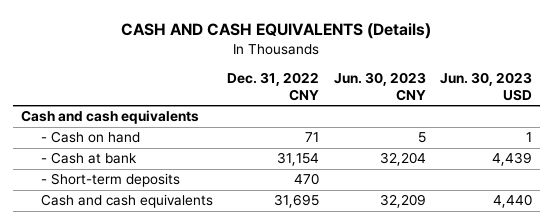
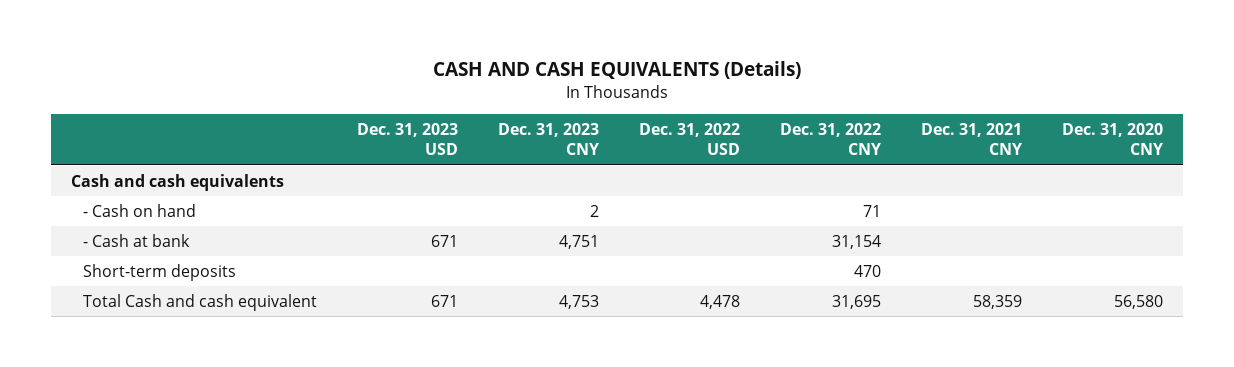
[333,72,426,101] Jun. 30, 2023 CNY -> none
[440,72,533,101] Jun. 30, 2023 USD -> none
none -> [356,123,458,156] Dec. 31, 2023 USD
none -> [497,123,599,156] Dec. 31, 2023 CNY
none -> [638,123,740,156] Dec. 31, 2022 USD
none -> [920,123,1022,156] Dec. 31, 2021 CNY
none -> [1061,123,1163,156] Dec. 31, 2020 CNY
[40,173,180,188] - Short-term deposits -> [83,263,237,281] Short-term deposits
[40,194,213,209] Cash and cash equivalents -> [83,293,318,311] Total Cash and cash equivalent

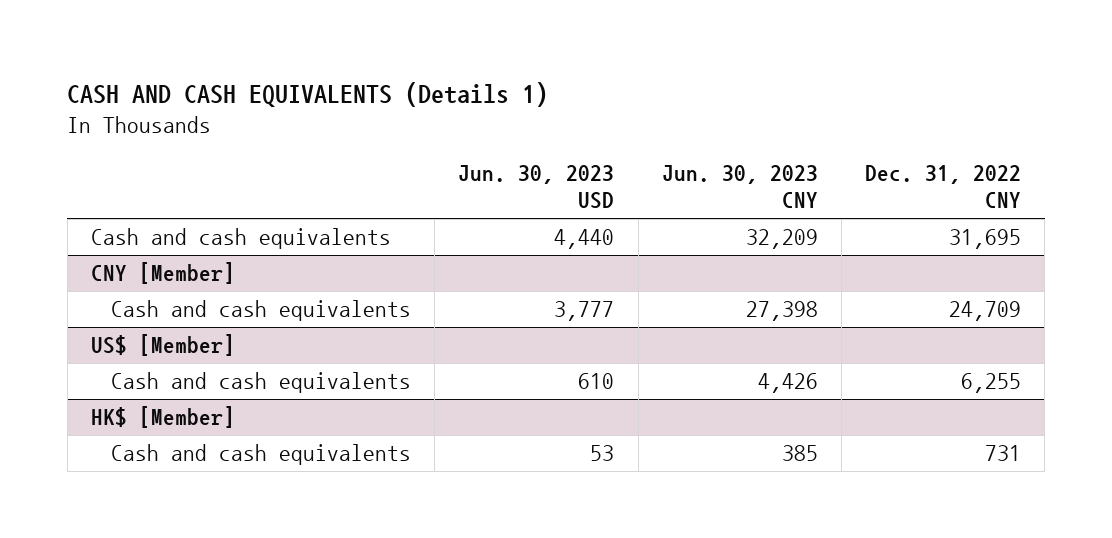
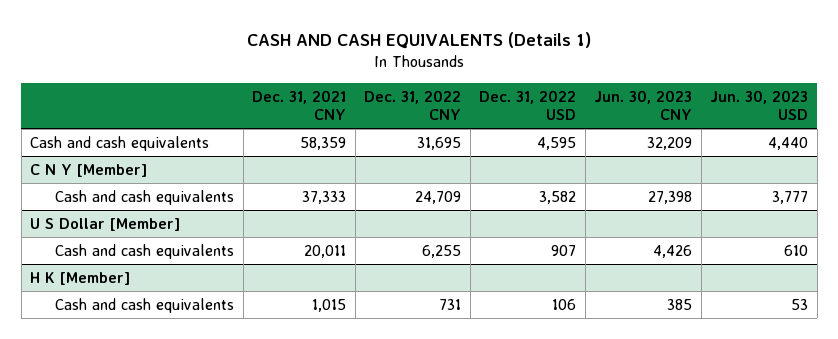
none -> [252,89,347,121] Dec. 31, 2021 CNY
none -> [479,89,577,121] Dec. 31, 2022 USD
[90,262,235,285] CNY [Member] -> [30,163,148,177] C N Y [Member]
[90,334,235,357] US$ [Member] -> [30,217,181,231] U S Dollar [Member]
[90,406,235,429] HK$ [Member] -> [30,271,131,285] H K [Member]

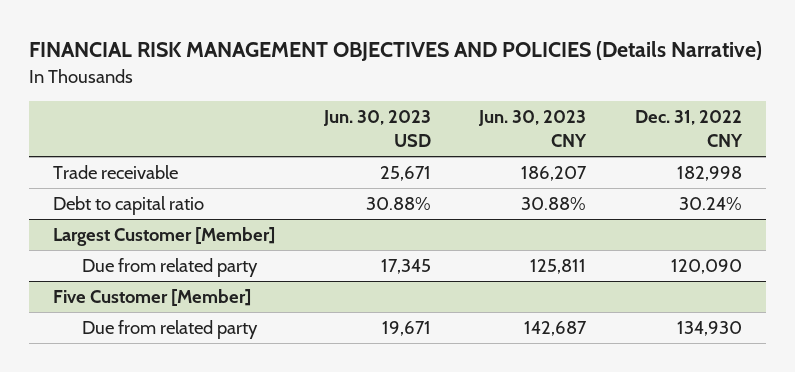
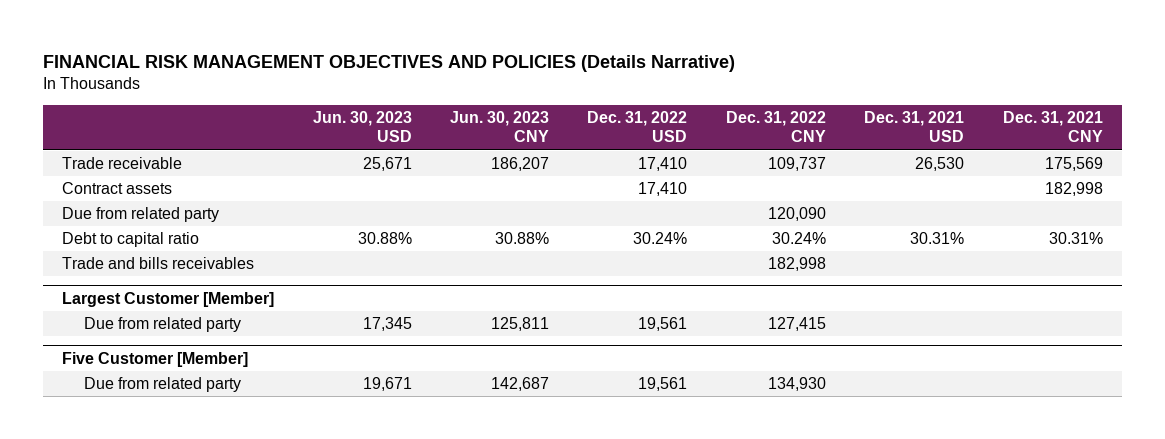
none -> [587,110,688,143] Dec. 31, 2022 USD
none -> [864,110,965,143] Dec. 31, 2021 USD
none -> [1002,110,1103,143] Dec. 31, 2021 CNY
[676,166,742,182] 182,998 -> [767,157,826,172] 109,737
none -> [62,182,173,195] Contract assets
none -> [62,207,220,223] Due from related party
none -> [62,257,255,270] Trade and bills receivables
[670,259,742,275] 120,090 -> [767,317,826,332] 127,415

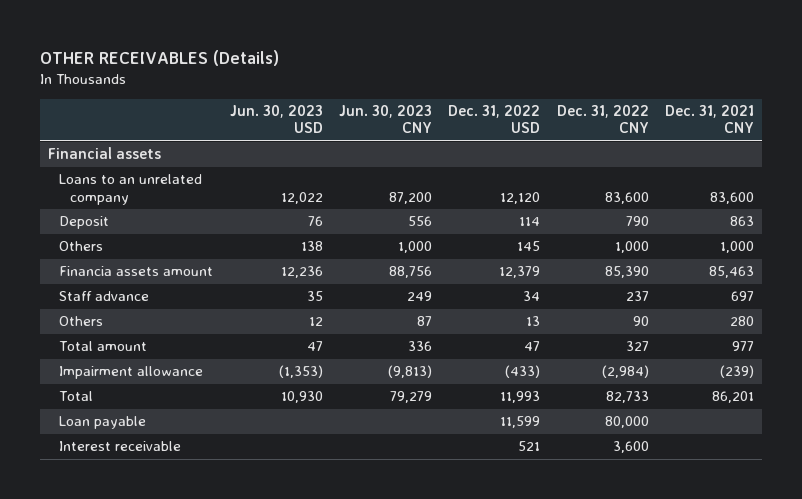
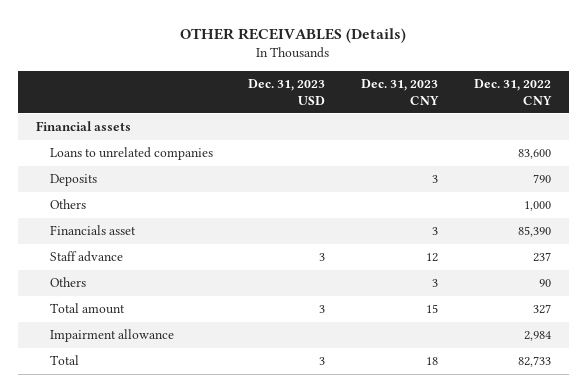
[229,105,323,134] Jun. 30, 2023 USD -> none
[338,105,432,134] Jun. 30, 2023 CNY -> none
[448,105,541,134] Dec. 31, 2022 USD -> none
[664,105,754,134] Dec. 31, 2021 CNY -> none
none -> [248,79,326,105] Dec. 31, 2023 USD
none -> [361,79,440,105] Dec. 31, 2023 CNY
[59,174,203,205] Loans to an unrelated company -> [49,147,213,161] Loans to unrelated companies
[59,216,110,230] Deposit -> [49,174,97,187] Deposits
[59,266,214,277] Financia assets amount -> [49,225,136,236] Financials asset
[601,365,649,379] (2,984) -> [523,331,551,342] 2,984
[59,416,147,430] Loan payable -> none
[59,441,182,452] Interest receivable -> none

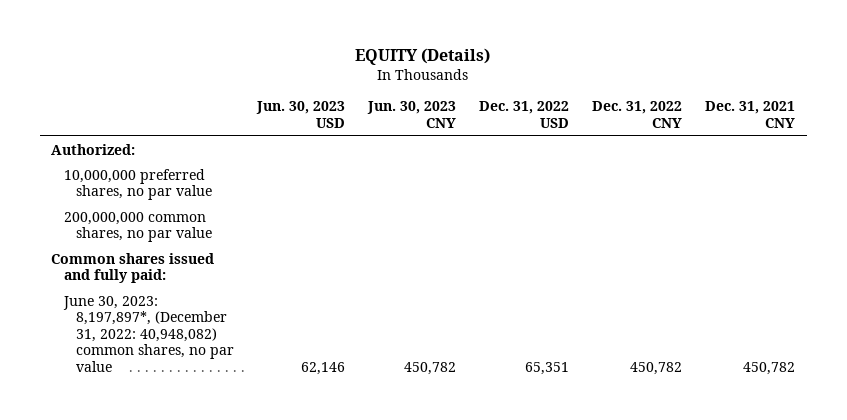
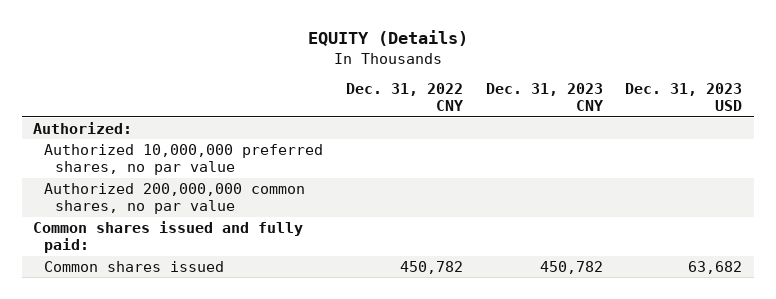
[255,101,345,128] Jun. 30, 2023 USD -> none
[366,101,456,128] Jun. 30, 2023 CNY -> none
[479,101,570,128] Dec. 31, 2022 USD -> none
[705,101,796,128] Dec. 31, 2021 CNY -> none
none -> [485,82,603,112] Dec. 31, 2023 CNY
none -> [625,82,743,112] Dec. 31, 2023 USD
[63,168,212,201] 10,000,000 preferred shares, no par value -> [44,143,324,176] Authorized 10,000,000 preferred shares, no par value
[63,211,212,243] 200,000,000 common shares, no par value -> [44,182,306,215] Authorized 200,000,000 common shares, no par value
[62,295,234,373] June 30, 2023: 8,197,897*, (December 31, 2022: 40,948,082) common shares, no par value -> [44,260,225,272] Common shares issued

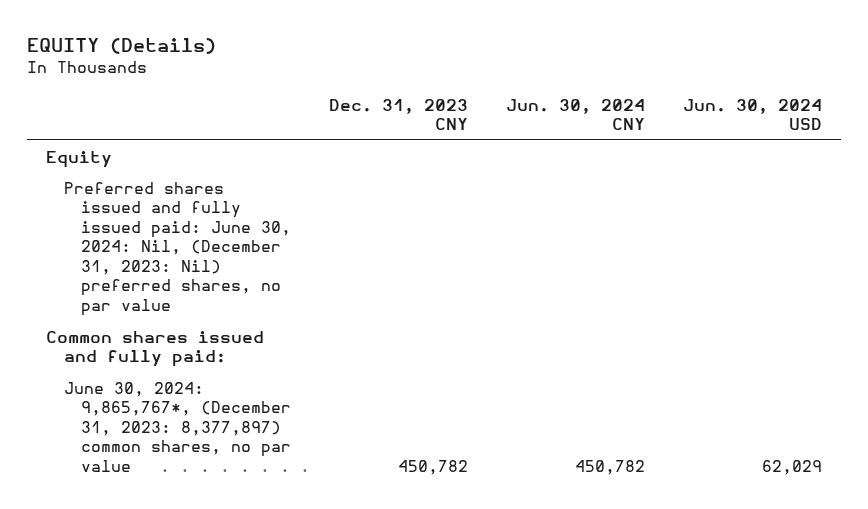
[345,82,463,112] Dec. 31, 2022 CNY -> none
[625,82,743,112] Dec. 31, 2023 USD -> none
none -> [505,98,645,131] Jun. 30, 2024 CNY
none -> [682,98,822,131] Jun. 30, 2024 USD
[33,121,133,134] Authorized: -> none
[44,143,324,176] Authorized 10,000,000 preferred shares, no par value -> none
none -> [46,150,113,168] Equity
[44,182,306,215] Authorized 200,000,000 common shares, no par value -> [63,181,291,317] Preferred shares issued and fully issued paid: June 30, 2024: Nil, (December 31, 2023: Nil) preferred shares, no par value
[44,260,225,272] Common shares issued -> [63,381,291,472] June 30, 2024: 9,865,767*, (December 31, 2023: 8,377,897) common shares, no par value

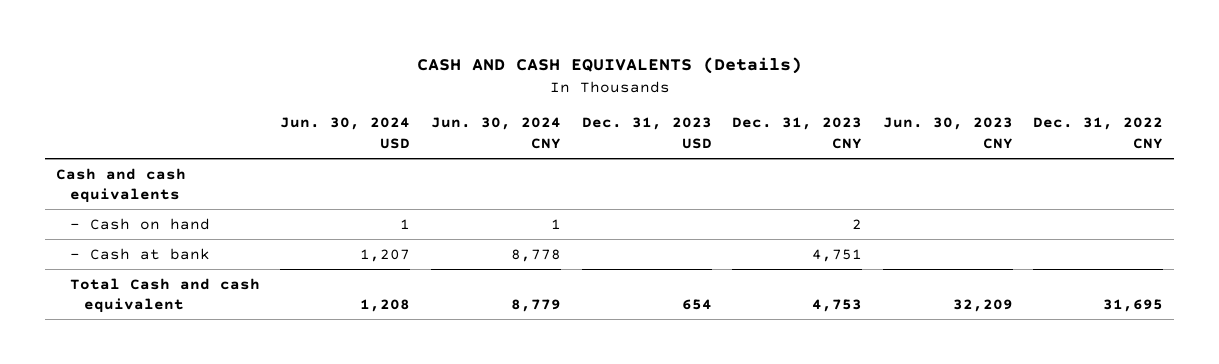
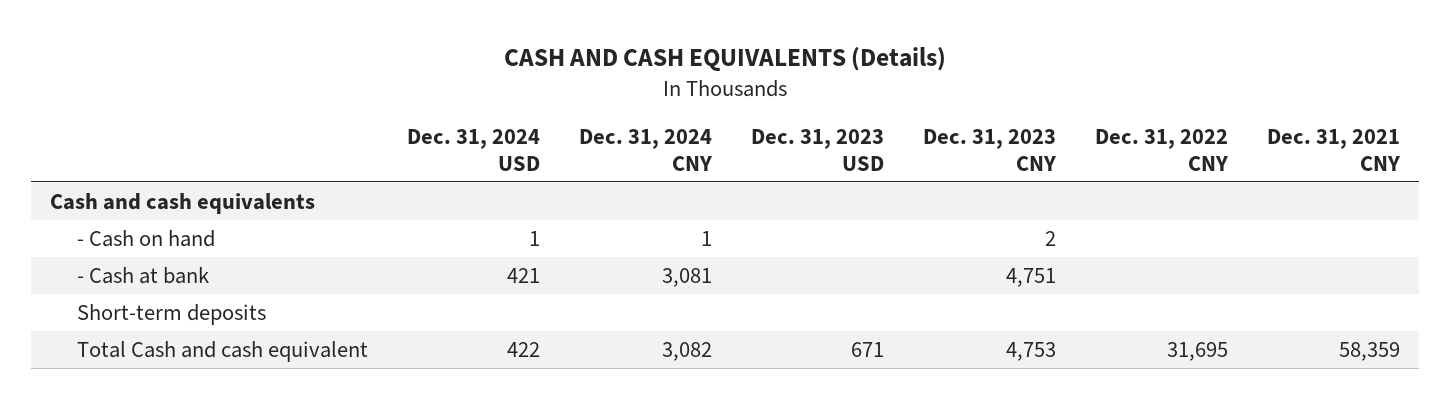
[280,117,411,150] Jun. 30, 2024 USD -> none
[431,117,562,150] Jun. 30, 2024 CNY -> none
[882,117,1013,150] Jun. 30, 2023 CNY -> none
none -> [406,128,540,171] Dec. 31, 2024 USD
none -> [578,128,712,171] Dec. 31, 2024 CNY
none -> [1266,128,1400,171] Dec. 31, 2021 CNY
none -> [76,303,266,325] Short-term deposits
[681,299,712,311] 654 -> [850,341,884,357] 671

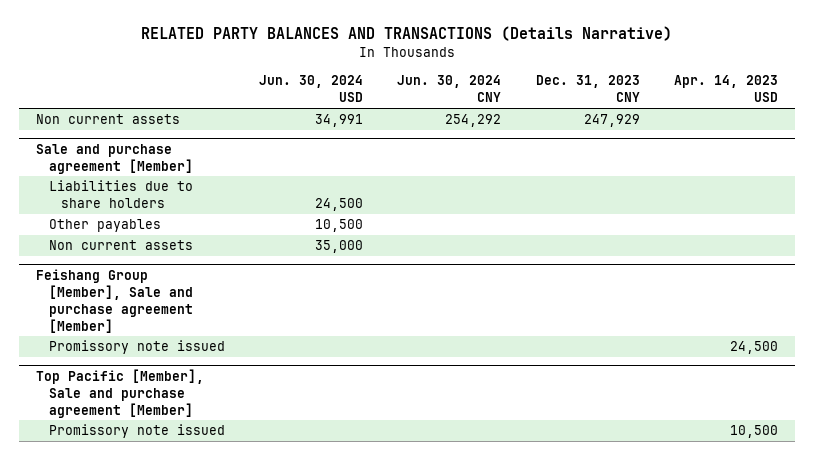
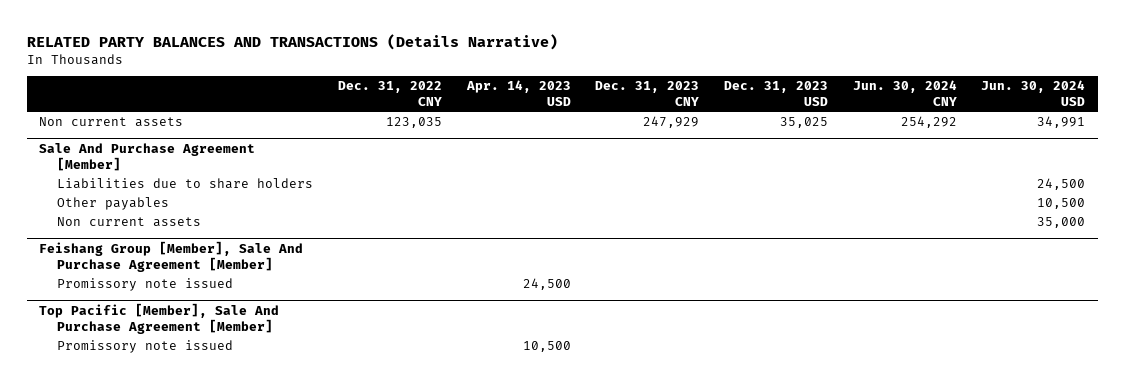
none -> [338,81,443,107] Dec. 31, 2022 CNY
none -> [723,81,828,107] Dec. 31, 2023 USD
[35,143,193,174] Sale and purchase agreement [Member] -> [39,142,256,171] Sale And Purchase Agreement [Member]
[35,268,193,333] Feishang Group [Member], Sale and purchase agreement [Member] -> [39,240,304,272] Feishang Group [Member], Sale And Purchase Agreement [Member]
[35,368,204,418] Top Pacific [Member], Sale and purchase agreement [Member] -> [39,302,280,334] Top Pacific [Member], Sale And Purchase Agreement [Member]

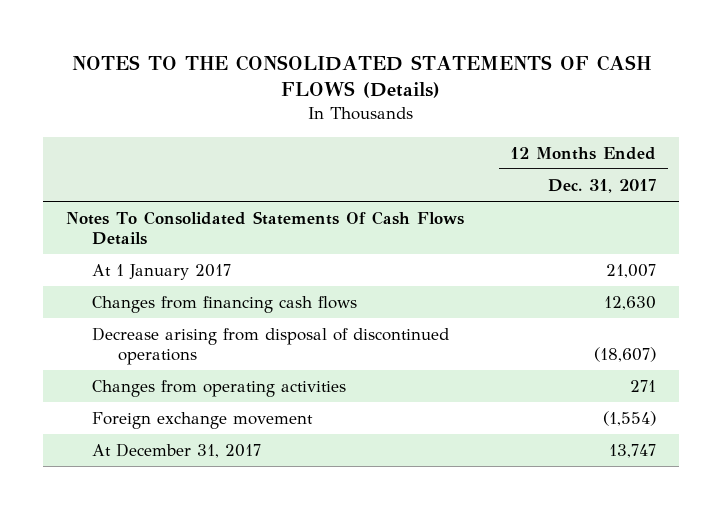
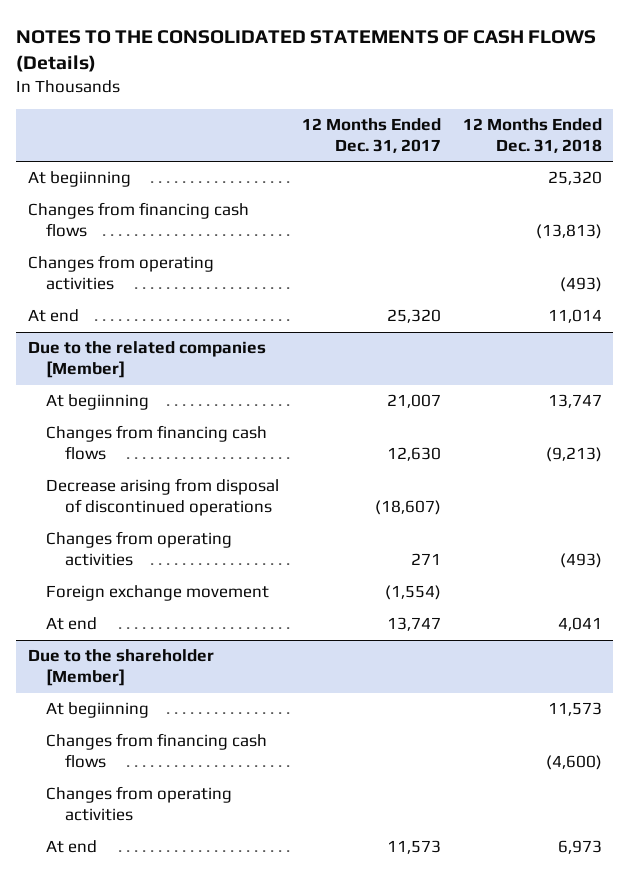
none -> [463,118,603,154] 12 Months Ended Dec. 31, 2018
[66,211,465,245] Notes To Consolidated Statements Of Cash Flows Details -> none
none -> [27,171,131,188] At begiinning
none -> [27,202,249,238] Changes from financing cash flows
none -> [27,255,214,291] Changes from operating activities
none -> [27,309,79,323] At end
none -> [27,341,266,379] Due to the related companies [Member]
[91,264,231,281] At 1 January 2017 -> [46,394,150,411] At begiinning
[91,443,261,459] At December 31, 2017 -> [46,617,98,631] At end
none -> [27,649,214,687] Due to the shareholder [Member]
none -> [46,702,150,719] At begiinning
none -> [46,733,268,769] Changes from financing cash flows
none -> [46,786,233,822] Changes from operating activities
none -> [46,840,98,854] At end

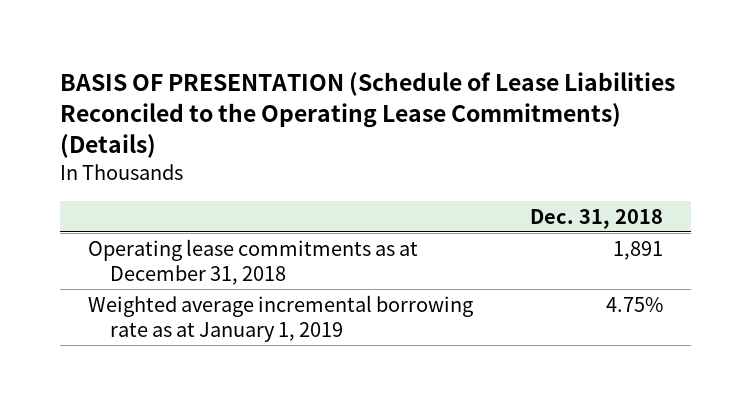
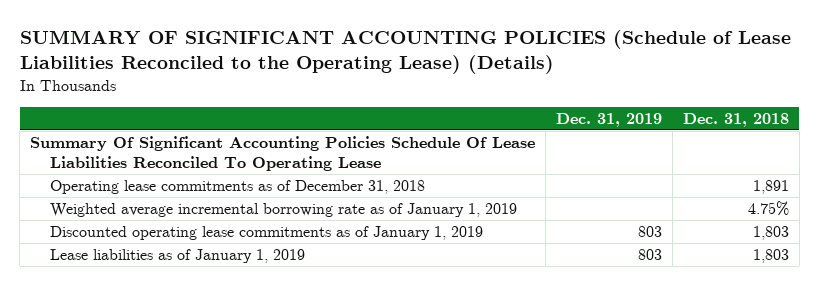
[59,71,675,159] BASIS OF PRESENTATION (Schedule of Lease Liabilities Reconciled to the Operating Lease Commitments) (Details) -> [19,30,791,75] SUMMARY OF SIGNIFICANT ACCOUNTING POLICIES (Schedule of Lease Liabilities Reconciled to the Operating Lease) (Details)
none -> [555,112,662,127] Dec. 31, 2019
none -> [30,136,536,171] Summary Of Significant Accounting Policies Schedule Of Lease Liabilities Reconciled To Operating Lease
[87,239,418,286] Operating lease commitments as at December 31, 2018 -> [49,180,425,195] Operating lease commitments as of December 31, 2018
[87,295,473,343] Weighted average incremental borrowing rate as at January 1, 2019 -> [49,203,517,218] Weighted average incremental borrowing rate as of January 1, 2019
none -> [49,226,483,241] Discounted operating lease commitments as of January 1, 2019
none -> [49,249,305,264] Lease liabilities as of January 1, 2019

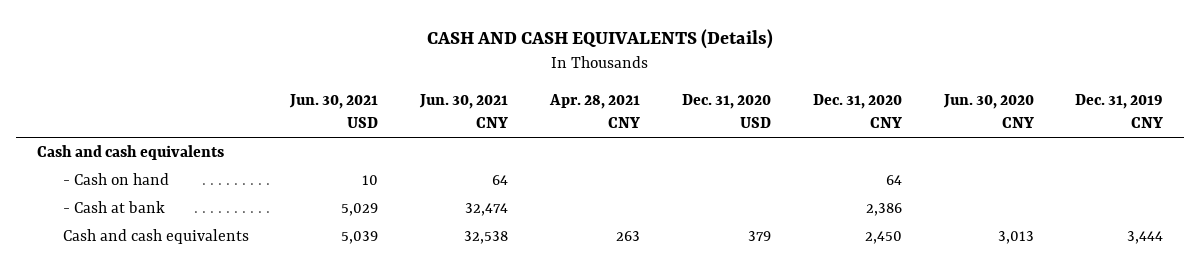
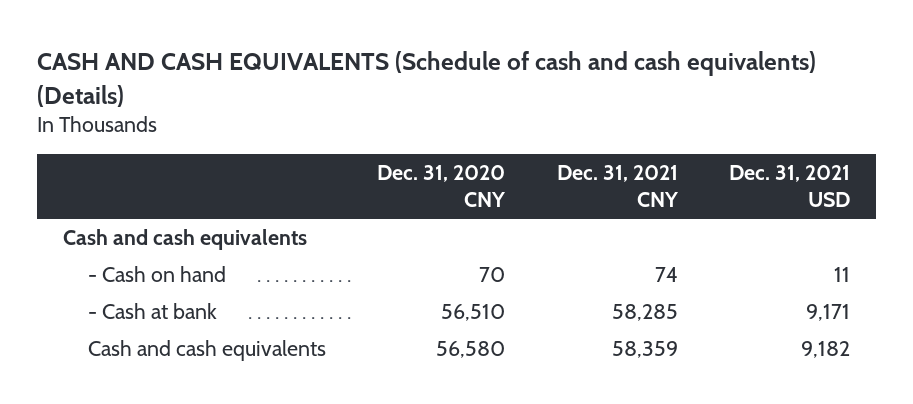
[427,28,774,49] CASH AND CASH EQUIVALENTS (Details) -> [37,51,817,107] CASH AND CASH EQUIVALENTS (Schedule of cash and cash equivalents) (Details)
[289,94,379,129] Jun. 30, 2021 USD -> none
[419,94,509,129] Jun. 30, 2021 CNY -> none
[549,94,641,129] Apr. 28, 2021 CNY -> none
[681,94,771,129] Dec. 31, 2020 USD -> none
[942,94,1034,129] Jun. 30, 2020 CNY -> none
[1075,94,1164,129] Dec. 31, 2019 CNY -> none
none -> [556,164,678,208] Dec. 31, 2021 CNY
none -> [729,164,851,208] Dec. 31, 2021 USD
[885,175,902,186] 64 -> [479,267,506,283] 70
[865,203,902,217] 2,386 -> [441,304,506,322] 56,510
[864,231,902,245] 2,450 -> [436,341,506,359] 56,580

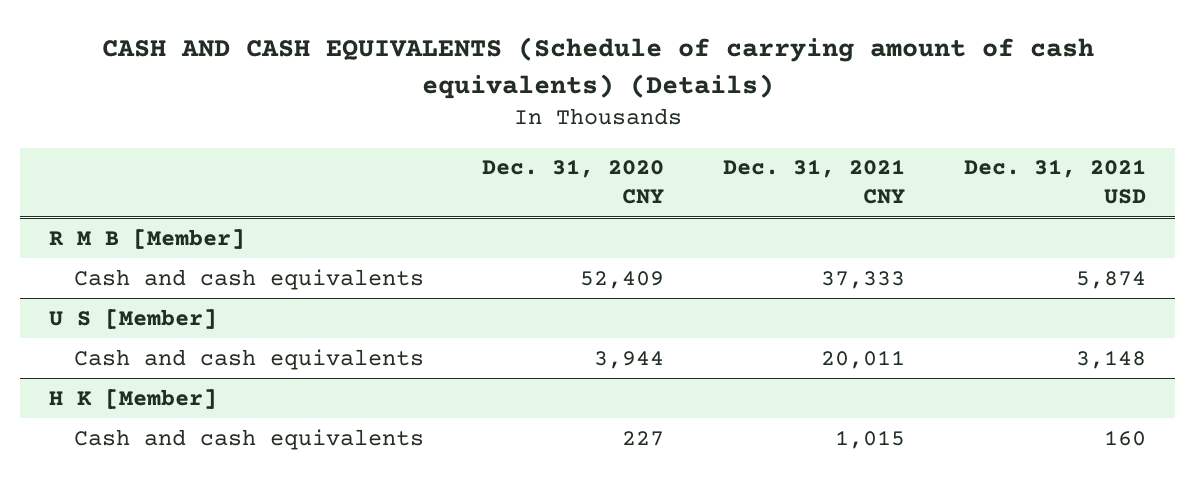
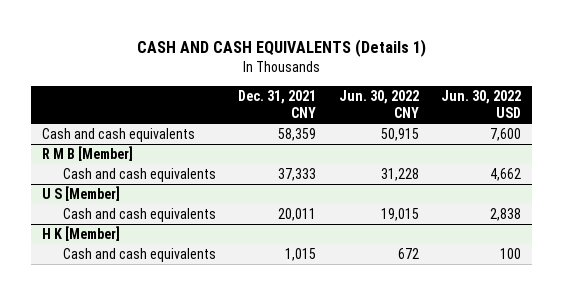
[101,37,1094,99] CASH AND CASH EQUIVALENTS (Schedule of carrying amount of cash equivalents) (Details) -> [136,39,426,58] CASH AND CASH EQUIVALENTS (Details 1)
[482,159,665,205] Dec. 31, 2020 CNY -> none
[963,159,1146,205] Dec. 31, 2021 USD -> none
none -> [338,90,419,118] Jun. 30, 2022 CNY
none -> [440,90,521,118] Jun. 30, 2022 USD
none -> [42,128,196,143] Cash and cash equivalents

